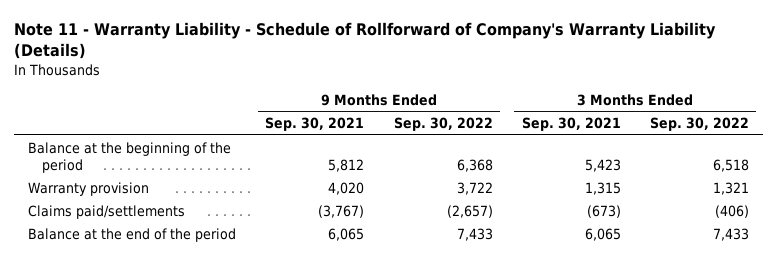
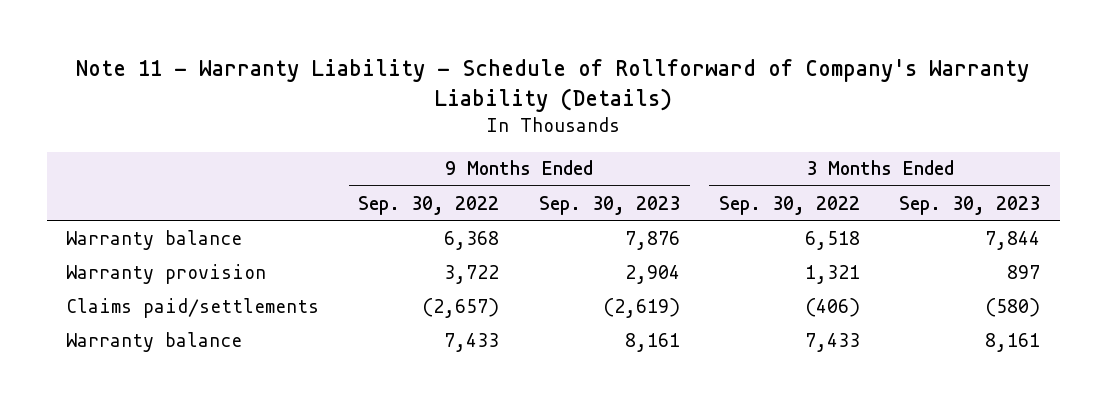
[265,117,365,132] Sep. 30, 2021 -> none
[521,117,621,132] Sep. 30, 2021 -> none
none -> [538,195,680,215] Sep. 30, 2023
none -> [899,195,1041,215] Sep. 30, 2023
[28,141,232,173] Balance at the beginning of the period -> [66,229,243,250] Warranty balance
[28,227,237,242] Balance at the end of the period -> [66,331,243,352] Warranty balance

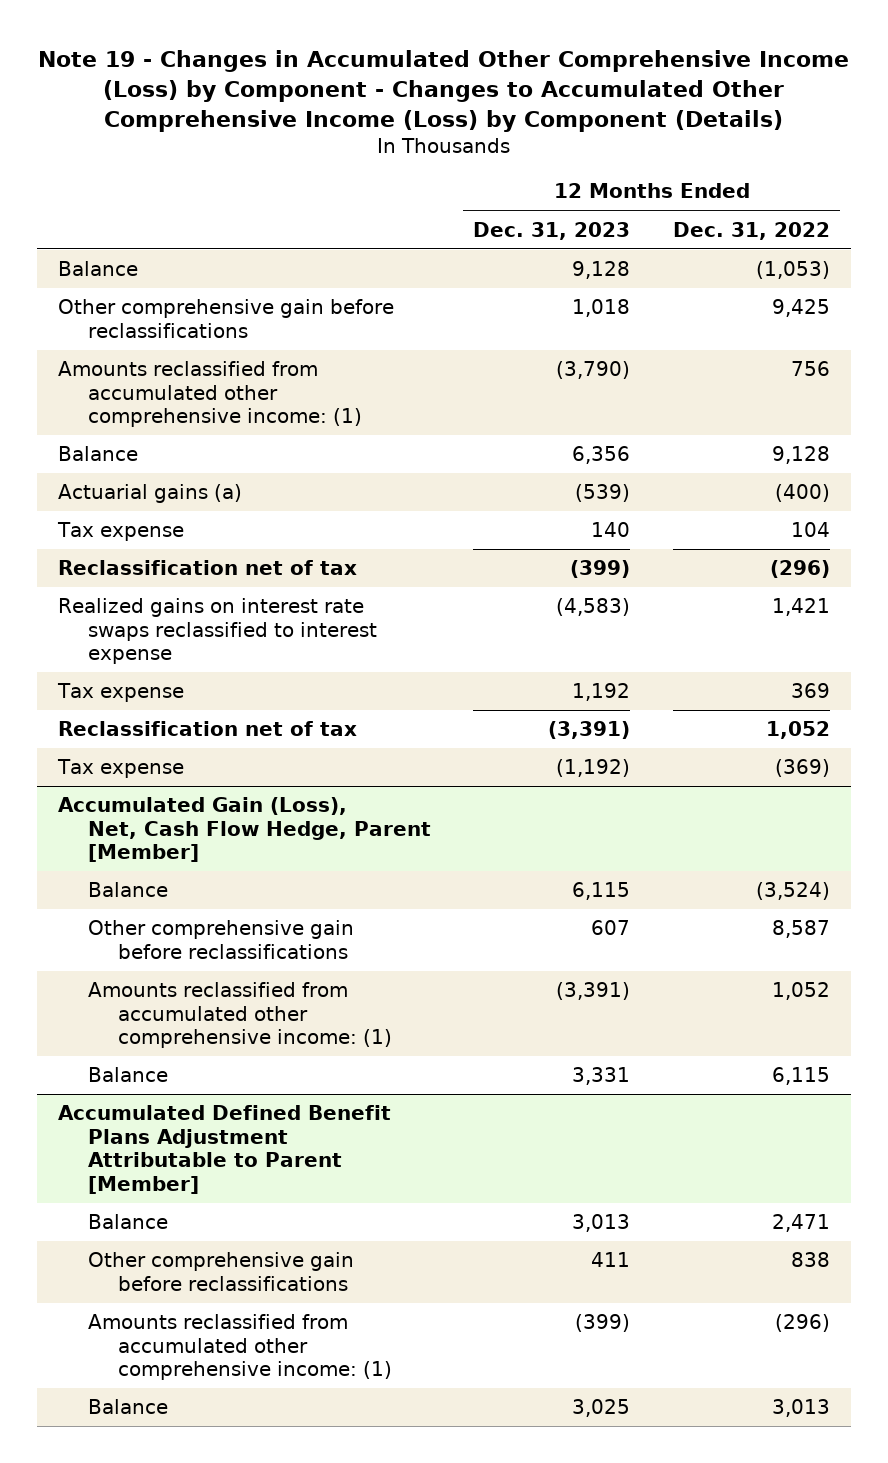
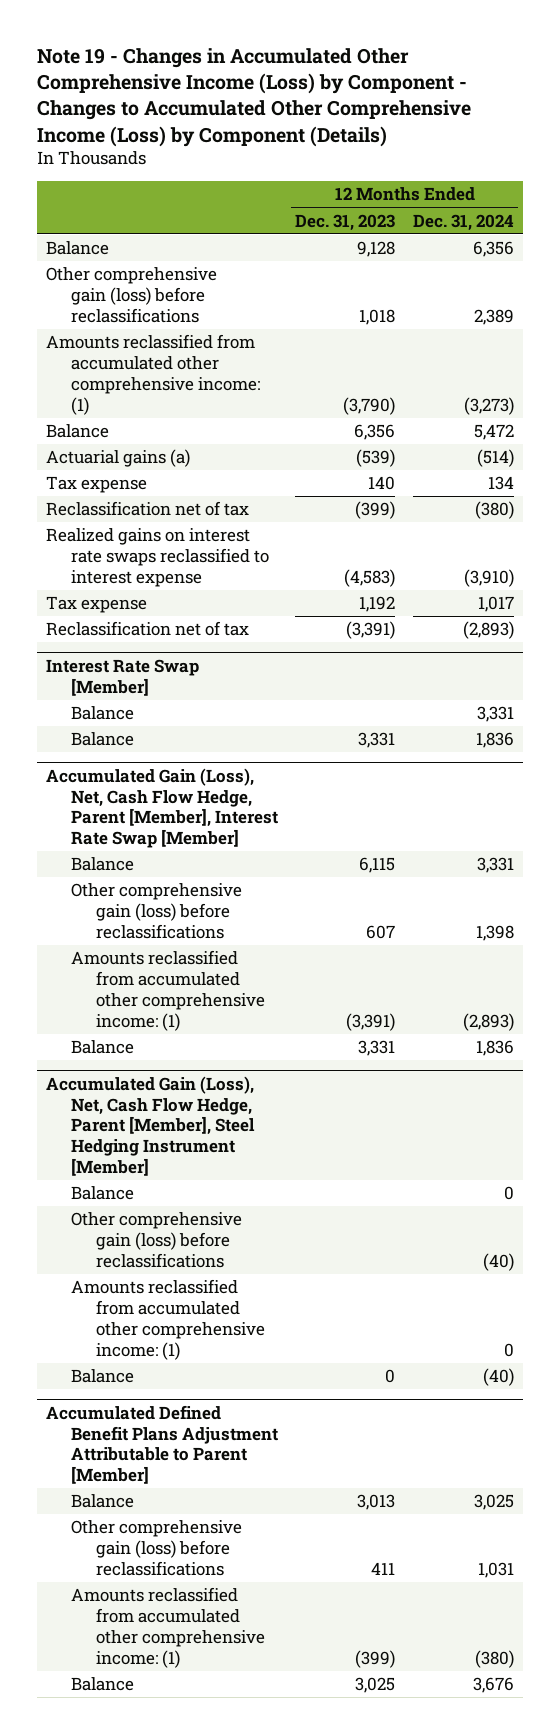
[672,221,830,240] Dec. 31, 2022 -> none
none -> [412,213,514,231] Dec. 31, 2024
[58,299,395,338] Other comprehensive gain before reclassifications -> [45,267,217,324] Other comprehensive gain (loss) before reclassifications
[57,759,185,779] Tax expense -> none
none -> [45,658,199,696] Interest Rate Swap [Member]
none -> [70,706,134,721] Balance
none -> [70,732,134,747] Balance
[58,797,432,863] Accumulated Gain (Loss), Net, Cash Flow Hedge, Parent [Member] -> [45,767,278,849] Accumulated Gain (Loss), Net, Cash Flow Hedge, Parent [Member], Interest Rate Swap [Member]
[88,920,355,959] Other comprehensive gain before reclassifications -> [70,883,242,940] Other comprehensive gain (loss) before reclassifications
none -> [45,1075,255,1177] Accumulated Gain (Loss), Net, Cash Flow Hedge, Parent [Member], Steel Hedging Instrument [Member]
none -> [70,1186,134,1201] Balance
none -> [70,1212,242,1269] Other comprehensive gain (loss) before reclassifications
none -> [70,1279,266,1360] Amounts reclassified from accumulated other comprehensive income: (1)
none -> [70,1369,134,1384] Balance
[88,1252,355,1291] Other comprehensive gain before reclassifications -> [70,1520,242,1577] Other comprehensive gain (loss) before reclassifications

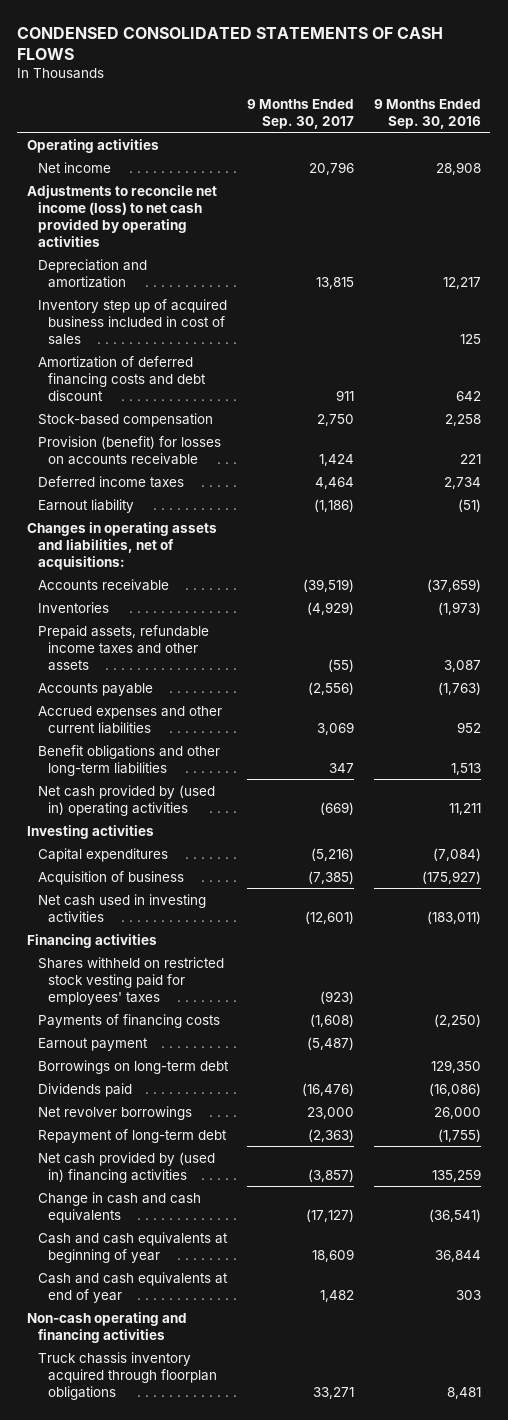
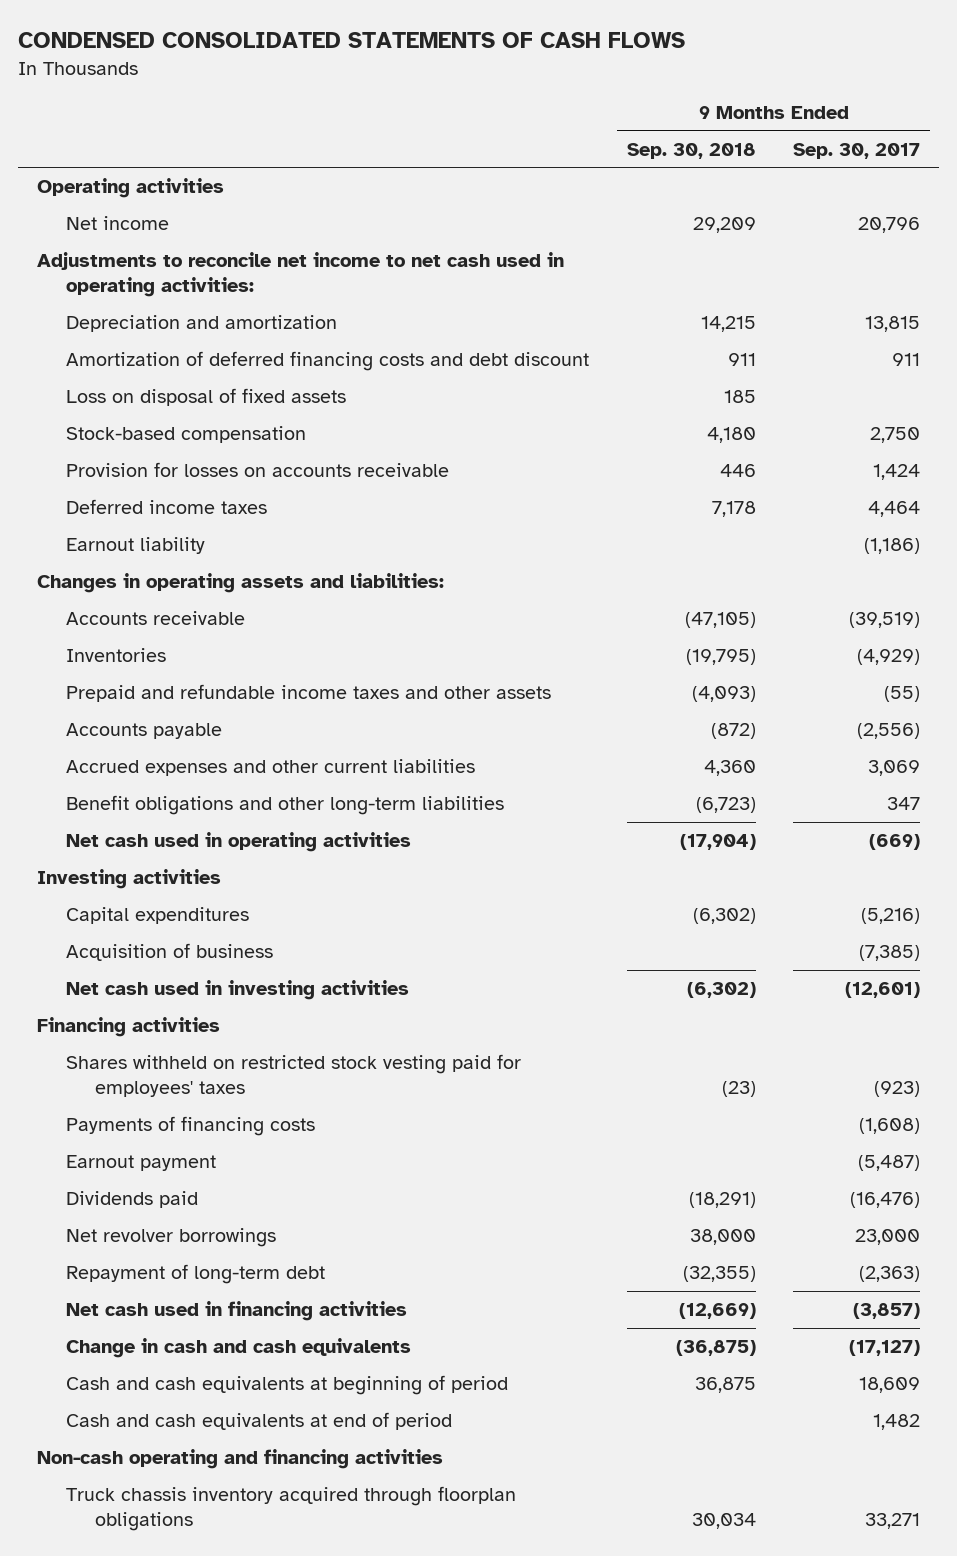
[373,98,481,129] 9 Months Ended Sep. 30, 2016 -> none
none -> [626,142,756,159] Sep. 30, 2018
[26,184,217,247] Adjustments to reconcile net income (loss) to net cash provided by operating activities -> [36,251,564,298] Adjustments to reconcile net income to net cash used in operating activities:
[37,298,227,345] Inventory step up of acquired business included in cost of sales -> none
none -> [66,387,347,406] Loss on disposal of fixed assets
[37,435,221,465] Provision (benefit) for losses on accounts receivable -> [66,461,450,477] Provision for losses on accounts receivable
[26,521,217,570] Changes in operating assets and liabilities, net of acquisitions: -> [36,572,444,593] Changes in operating assets and liabilities:
[37,624,209,671] Prepaid assets, refundable income taxes and other assets -> [66,683,552,702] Prepaid and refundable income taxes and other assets
[37,784,215,816] Net cash provided by (used in) operating activities -> [66,831,412,852] Net cash used in operating activities
[37,1059,229,1074] Borrowings on long-term debt -> none
[37,1151,215,1183] Net cash provided by (used in) financing activities -> [66,1300,408,1321] Net cash used in financing activities
[37,1231,228,1263] Cash and cash equivalents at beginning of year -> [66,1374,509,1395] Cash and cash equivalents at beginning of period
[37,1271,228,1303] Cash and cash equivalents at end of year -> [66,1411,453,1430] Cash and cash equivalents at end of period

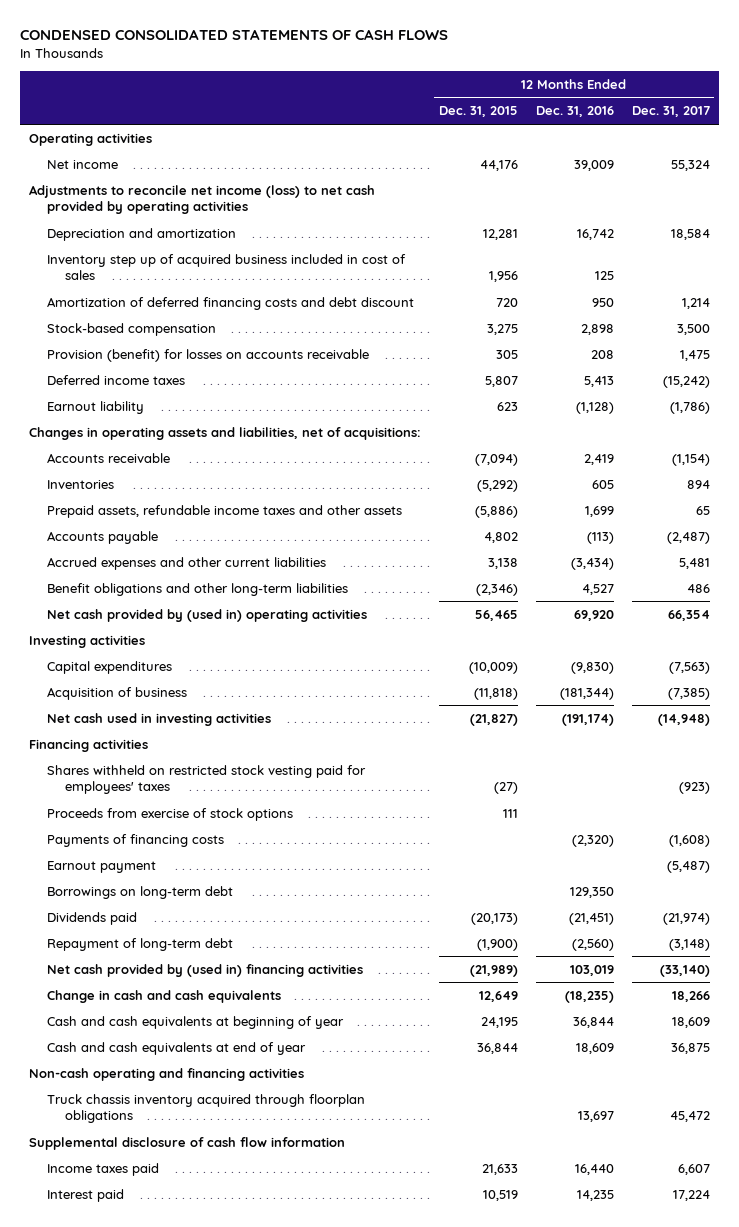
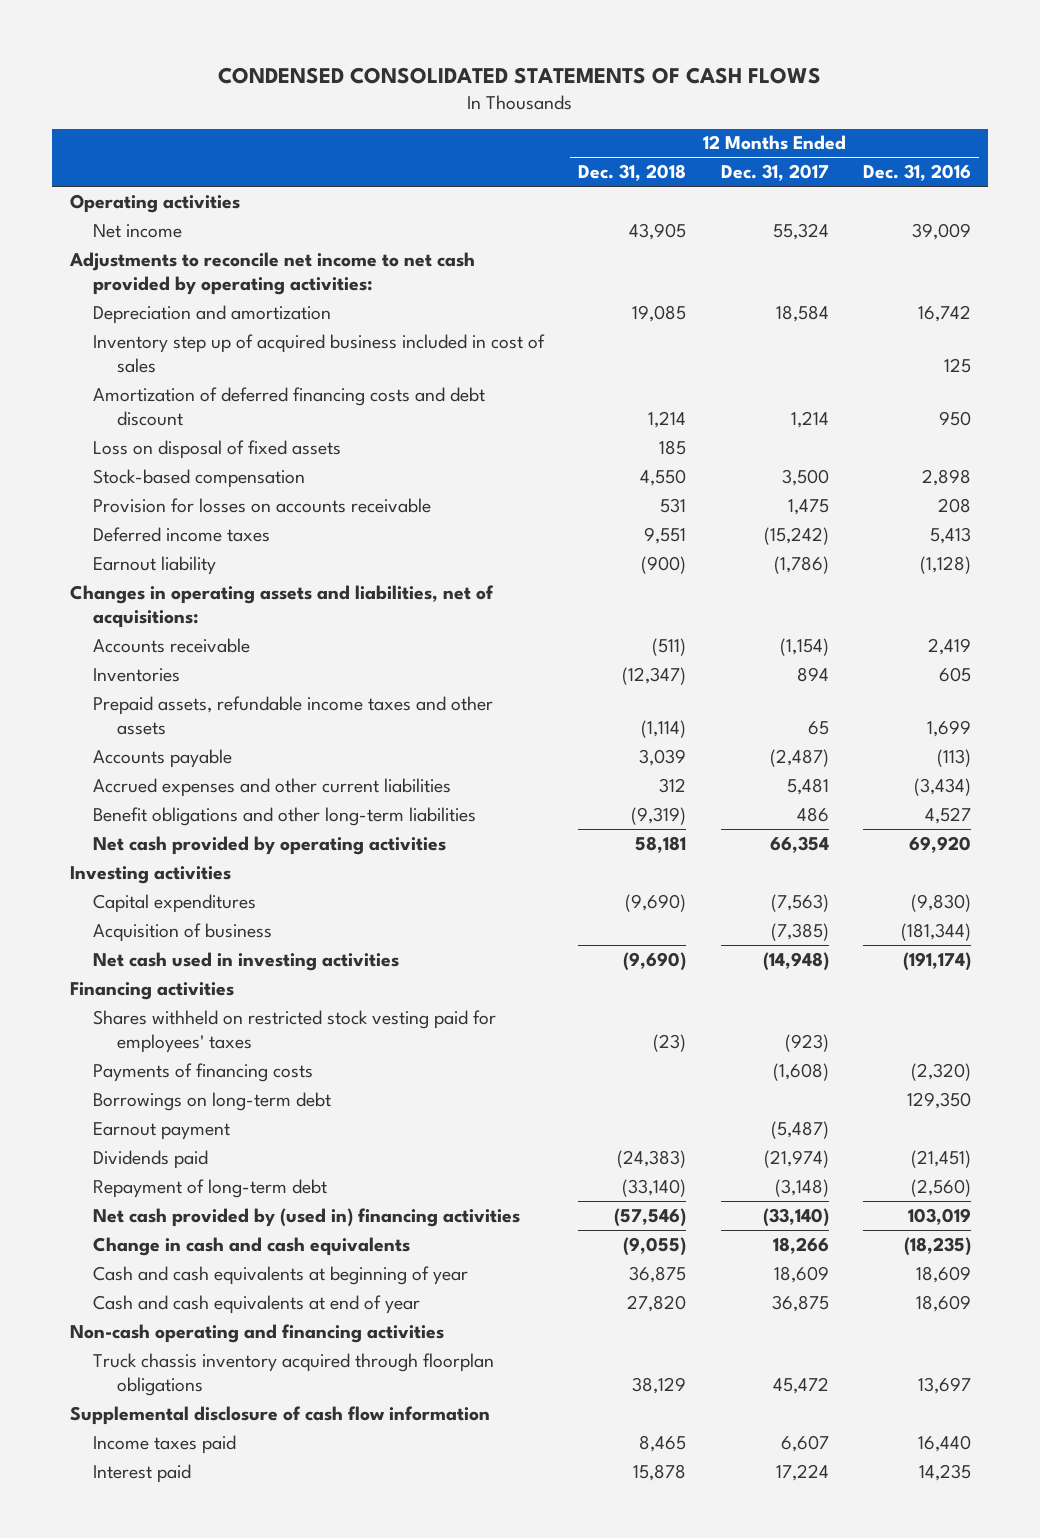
[438,106,518,118] Dec. 31, 2015 -> none
none -> [578,164,687,182] Dec. 31, 2018
[28,184,375,214] Adjustments to reconcile net income (loss) to net cash provided by operating activities -> [68,251,475,295] Adjustments to reconcile net income to net cash provided by operating activities:
none -> [93,439,342,459] Loss on disposal of fixed assets
[46,348,369,362] Provision (benefit) for losses on accounts receivable -> [93,497,432,513] Provision for losses on accounts receivable
[46,608,367,622] Net cash provided by (used in) operating activities -> [93,835,447,855] Net cash provided by operating activities
[46,807,293,821] Proceeds from exercise of stock options -> none
[46,860,156,873] Earnout payment -> [93,1121,231,1140] Earnout payment
[572,1016,614,1028] 36,844 -> [915,1265,971,1283] 18,609

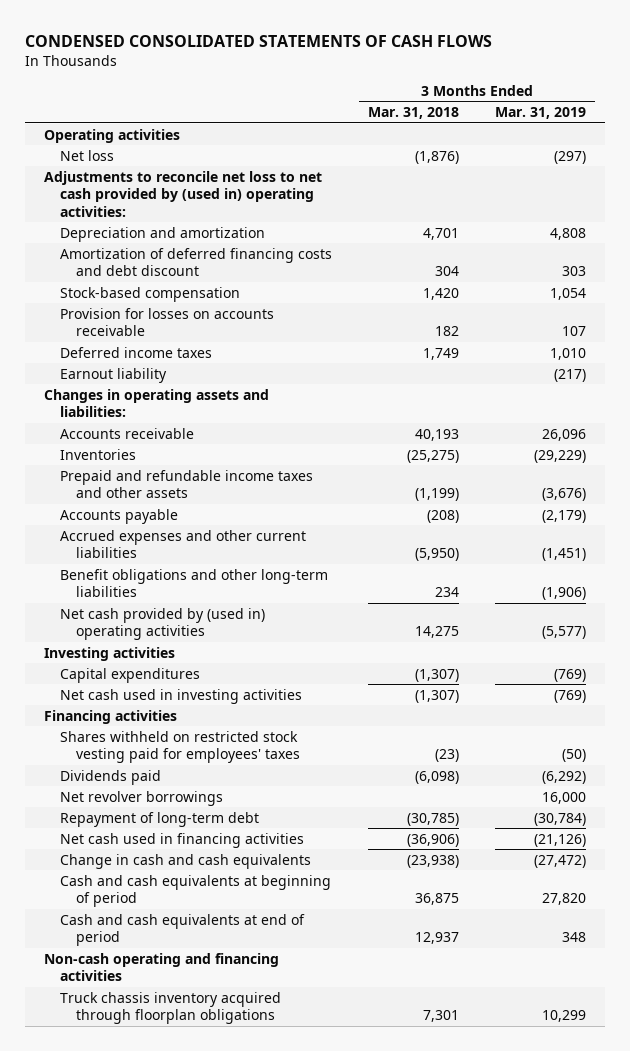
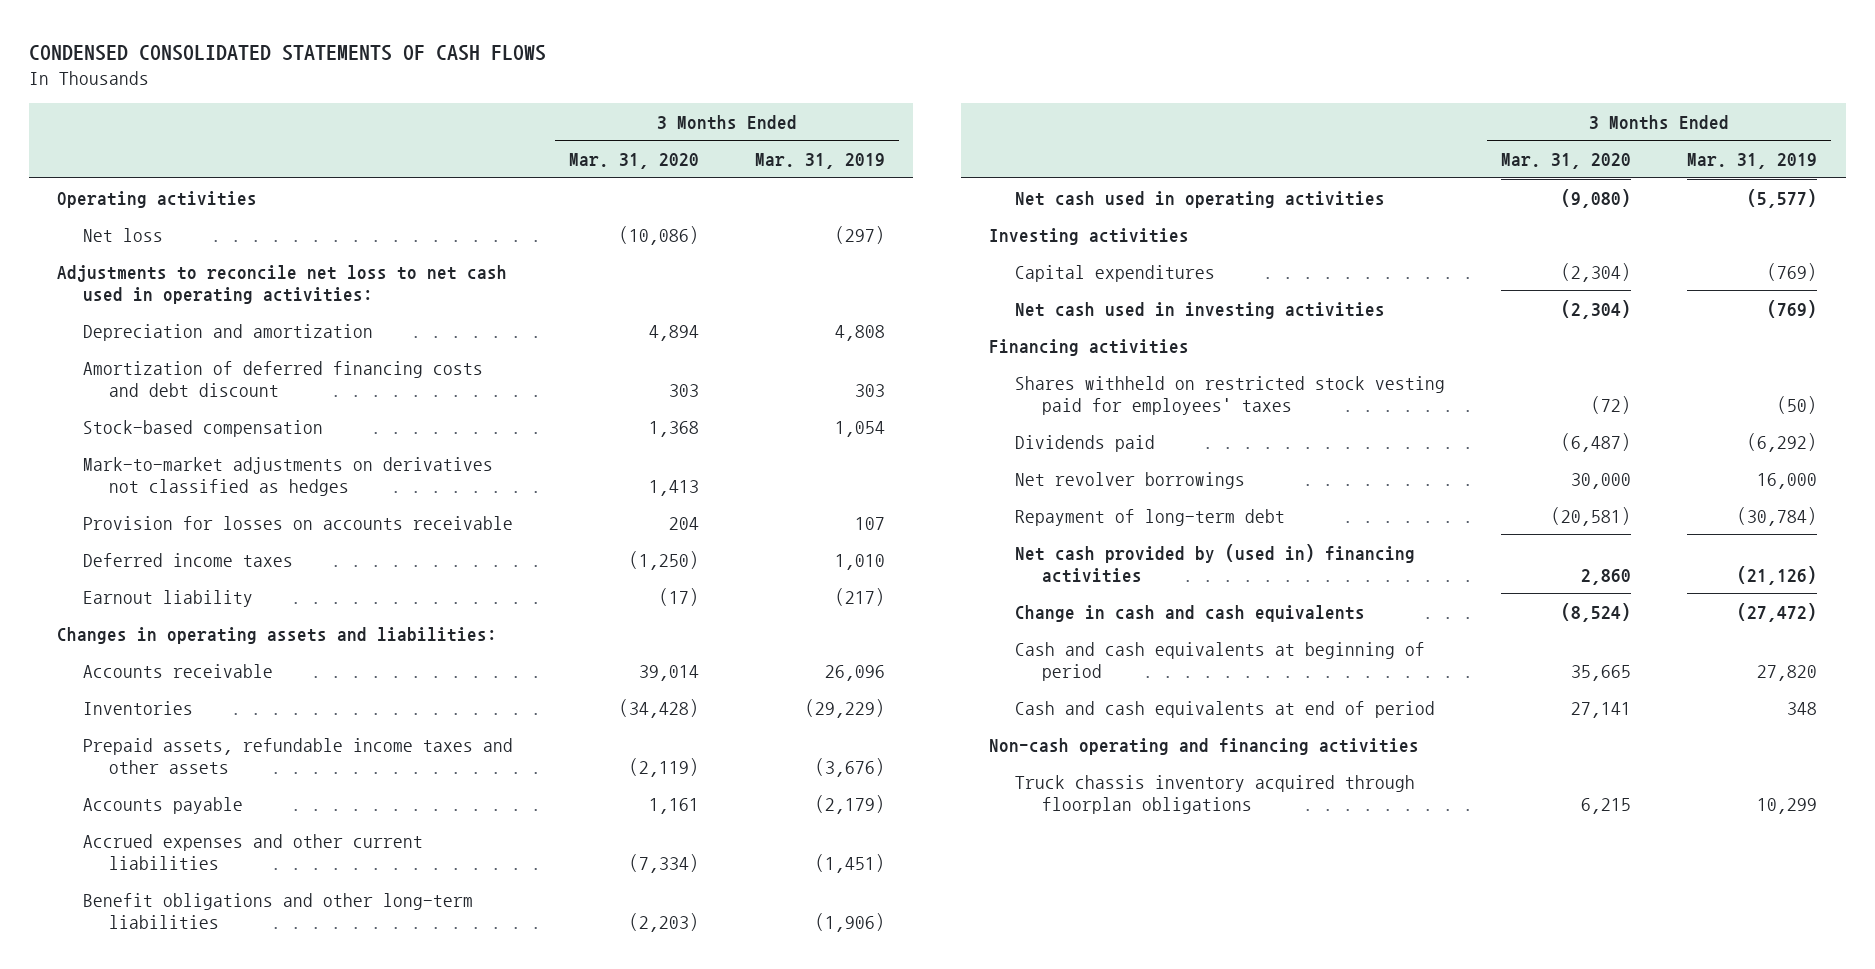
[367,107,459,120] Mar. 31, 2018 -> none
none -> [569,153,700,170] Mar. 31, 2020
[43,170,322,217] Adjustments to reconcile net loss to net cash provided by (used in) operating activities: -> [57,264,508,304] Adjustments to reconcile net loss to net cash used in operating activities:
none -> [83,456,494,496] Mark-to-market adjustments on derivatives not classified as hedges
[59,469,313,499] Prepaid and refundable income taxes and other assets -> [83,737,514,774] Prepaid assets, refundable income taxes and other assets
[59,607,265,641] Net cash provided by (used in) operating activities -> [1015,190,1386,208] Net cash used in operating activities
[59,832,304,848] Net cash used in financing activities -> [1015,543,1416,583] Net cash provided by (used in) financing activities

